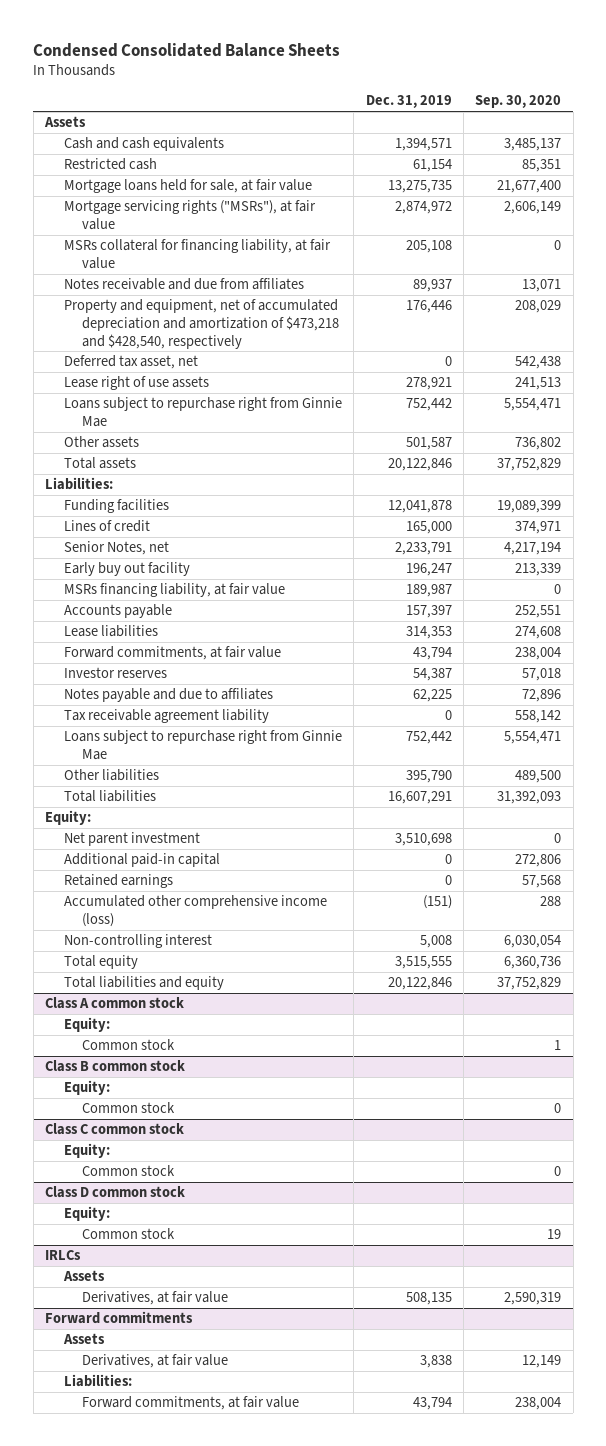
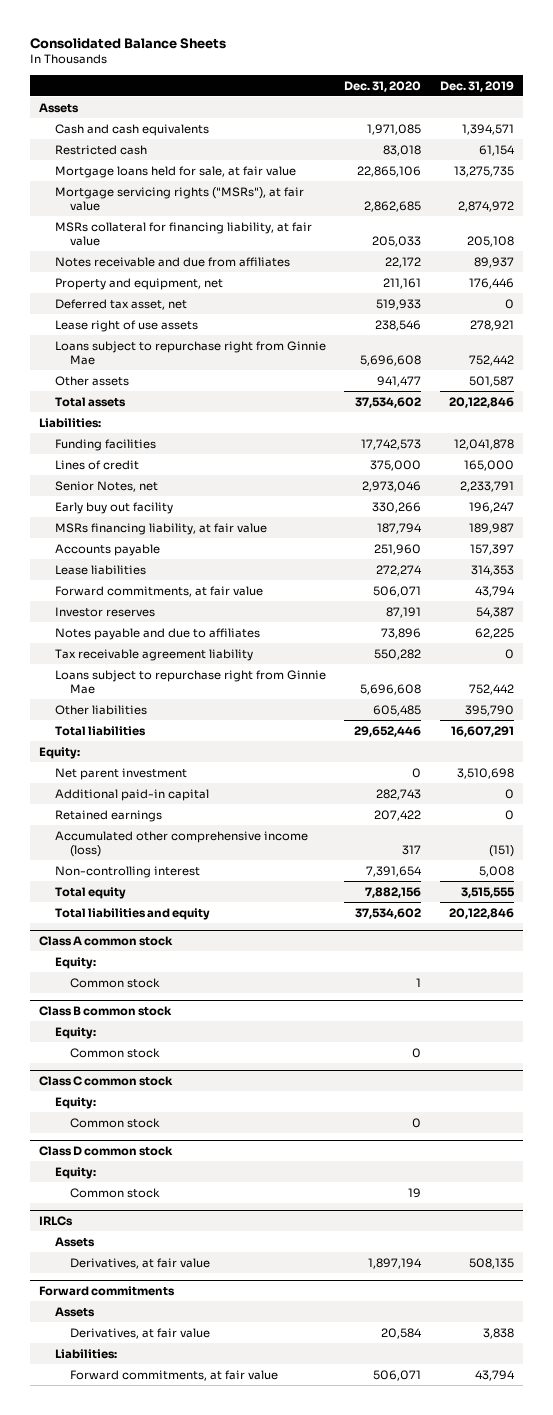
[33,42,341,57] Condensed Consolidated Balance Sheets -> [30,37,227,49] Consolidated Balance Sheets
[475,95,562,109] Sep. 30, 2020 -> none
none -> [344,80,422,92] Dec. 31, 2020
[63,299,340,349] Property and equipment, net of accumulated depreciation and amortization of $473,218 and $428,540, respectively -> [54,277,223,290] Property and equipment, net

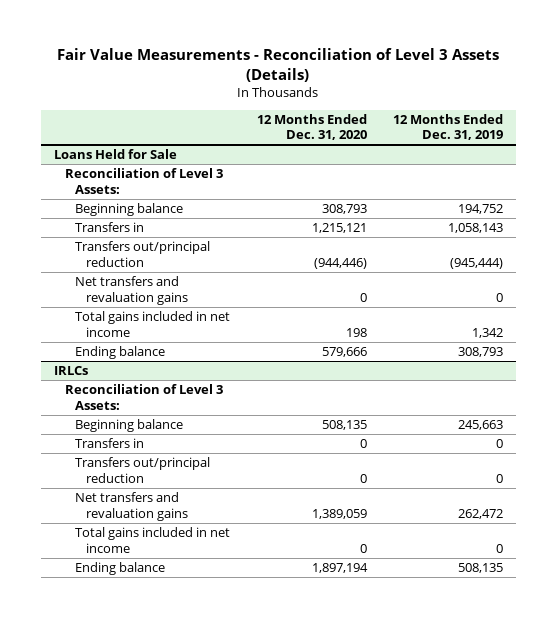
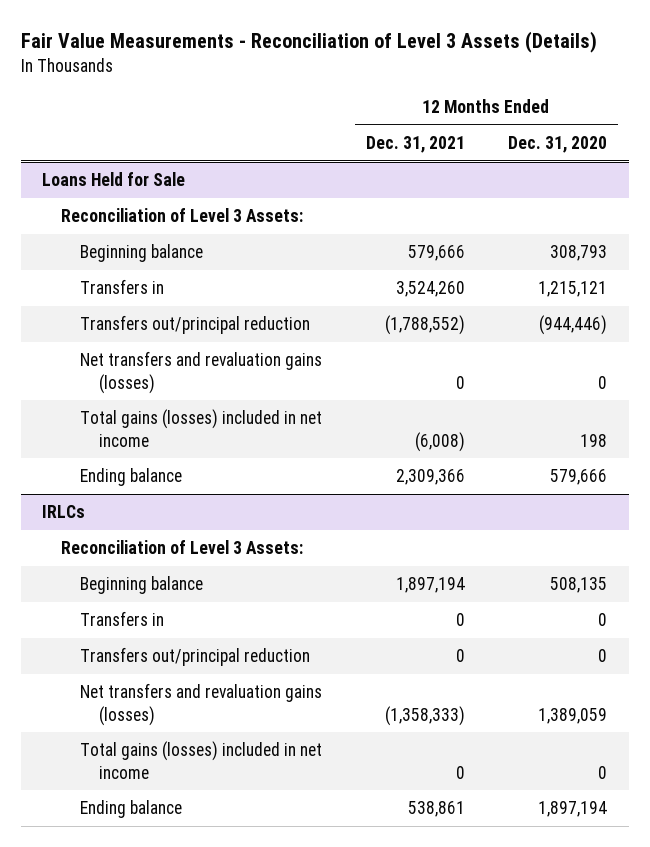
[392,113,503,141] 12 Months Ended Dec. 31, 2019 -> none
none -> [365,136,465,154] Dec. 31, 2021
[75,276,189,305] Net transfers and revaluation gains -> [80,351,323,394] Net transfers and revaluation gains (losses)
[75,311,231,337] Total gains included in net income -> [80,409,323,447] Total gains (losses) included in net income
[75,492,189,521] Net transfers and revaluation gains -> [80,683,323,726] Net transfers and revaluation gains (losses)
[75,527,231,553] Total gains included in net income -> [80,741,323,779] Total gains (losses) included in net income

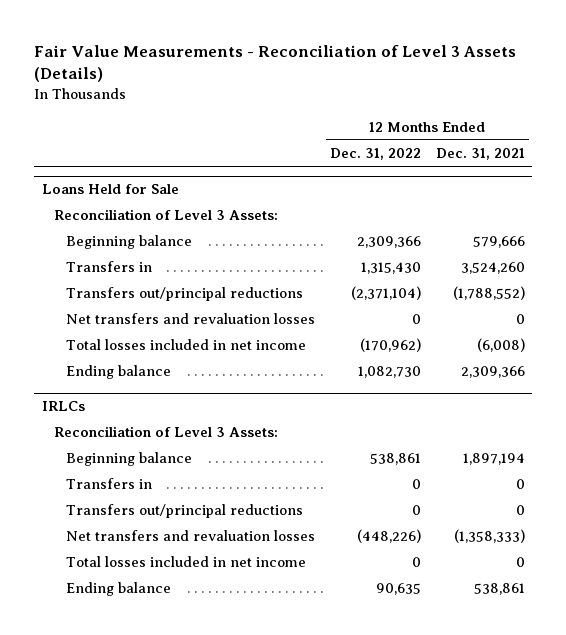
[508,136,608,154] Dec. 31, 2020 -> none
none -> [330,147,422,160] Dec. 31, 2022
[80,315,311,335] Transfers out/principal reduction -> [66,287,304,302] Transfers out/principal reductions
[80,351,323,394] Net transfers and revaluation gains (losses) -> [66,313,316,325] Net transfers and revaluation losses
[80,409,323,447] Total gains (losses) included in net income -> [66,339,307,351] Total losses included in net income
[80,647,311,667] Transfers out/principal reduction -> [66,504,304,519] Transfers out/principal reductions
[80,683,323,726] Net transfers and revaluation gains (losses) -> [66,530,316,542] Net transfers and revaluation losses
[80,741,323,779] Total gains (losses) included in net income -> [66,556,307,568] Total losses included in net income

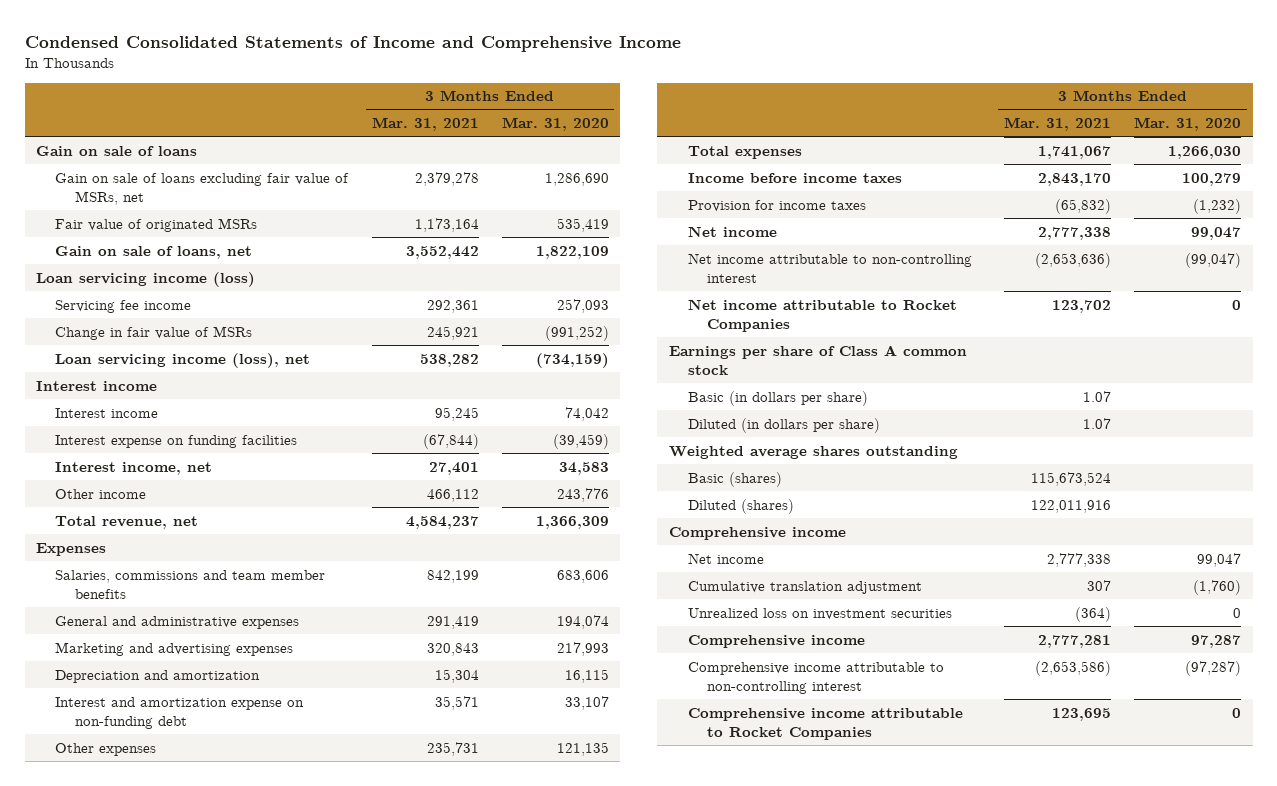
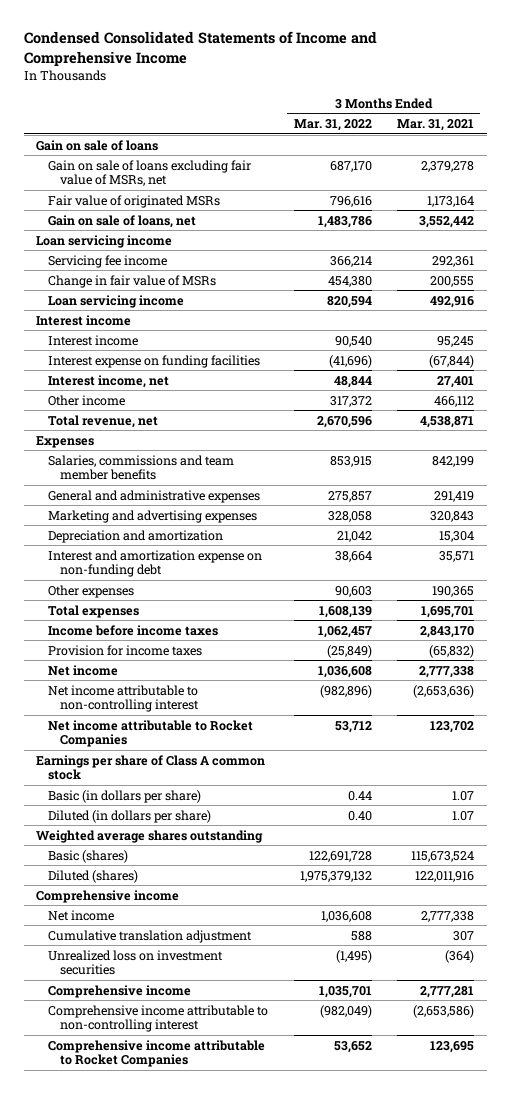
[501,117,609,132] Mar. 31, 2020 -> none
none -> [293,118,372,131] Mar. 31, 2022
[36,271,256,287] Loan servicing income (loss) -> [36,234,173,248] Loan servicing income
[426,325,479,340] 245,921 -> [429,275,474,287] 200,555
[55,352,311,368] Loan servicing income (loss), net -> [48,294,185,308] Loan servicing income
[419,353,479,367] 538,282 -> [429,295,474,308] 492,916
[405,515,479,529] 4,584,237 -> [419,415,474,428] 4,538,871
[426,741,479,756] 235,731 -> [431,585,474,597] 190,365
[1038,145,1112,159] 1,741,067 -> [420,605,474,618] 1,695,701

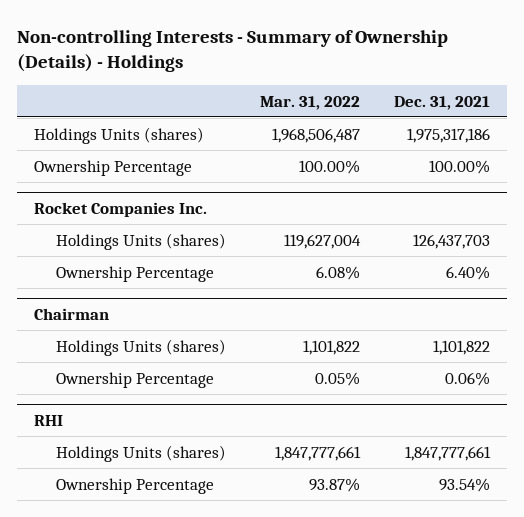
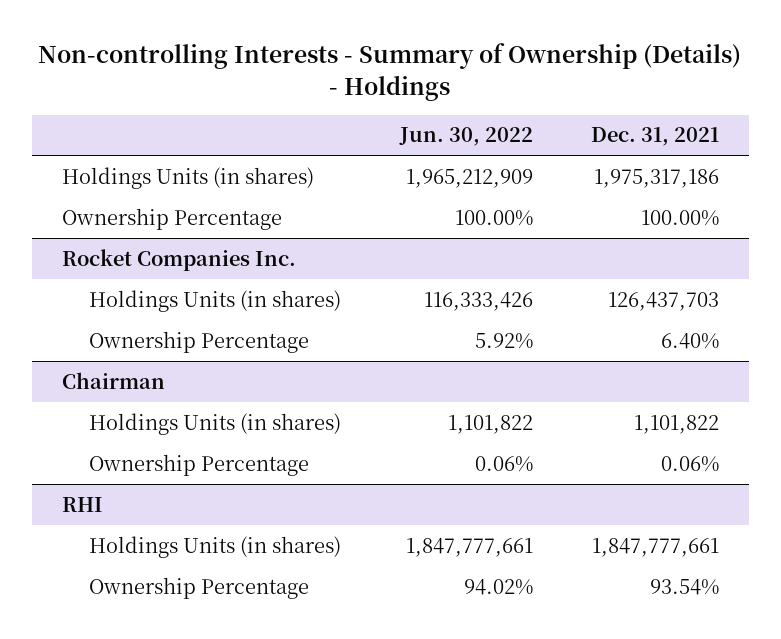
[259,95,360,110] Mar. 31, 2022 -> none
none -> [398,127,533,147] Jun. 30, 2022
[34,126,205,144] Holdings Units (shares) -> [61,166,314,189] Holdings Units (in shares)
[55,232,226,250] Holdings Units (shares) -> [89,289,342,312] Holdings Units (in shares)
[55,338,226,356] Holdings Units (shares) -> [89,412,342,435] Holdings Units (in shares)
[55,444,226,462] Holdings Units (shares) -> [89,535,342,558] Holdings Units (in shares)

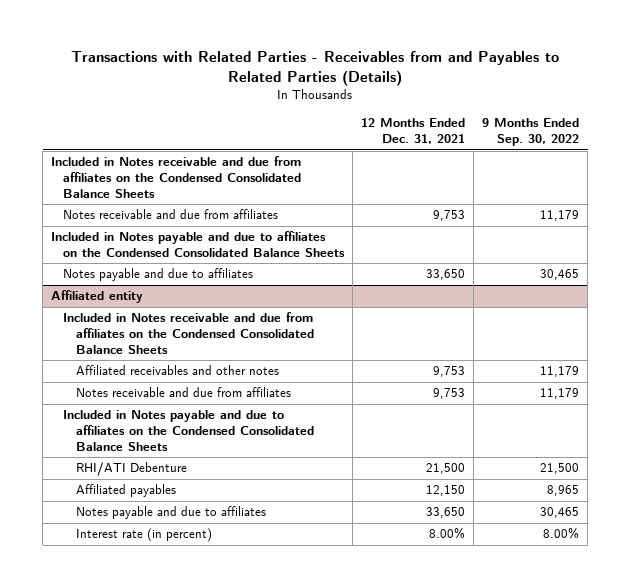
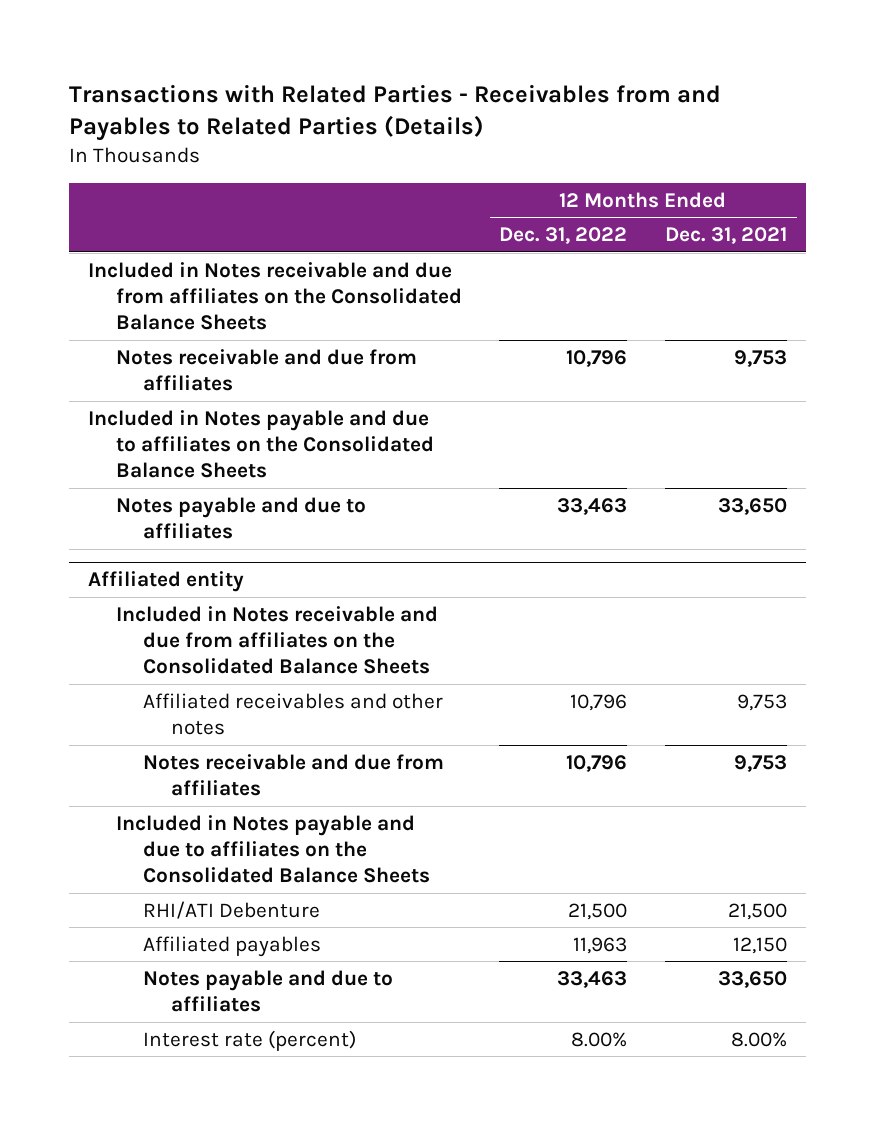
[482,118,580,147] 9 Months Ended Sep. 30, 2022 -> none
none -> [499,227,628,245] Dec. 31, 2022
[51,156,302,198] Included in Notes receivable and due from affiliates on the Condensed Consolidated Balance Sheets -> [88,261,462,331] Included in Notes receivable and due from affiliates on the Consolidated Balance Sheets
[51,231,346,258] Included in Notes payable and due to affiliates on the Condensed Consolidated Balance Sheets -> [88,409,434,479] Included in Notes payable and due to affiliates on the Consolidated Balance Sheets
[63,312,314,354] Included in Notes receivable and due from affiliates on the Condensed Consolidated Balance Sheets -> [115,605,438,675] Included in Notes receivable and due from affiliates on the Consolidated Balance Sheets
[63,410,314,451] Included in Notes payable and due to affiliates on the Condensed Consolidated Balance Sheets -> [115,814,431,884] Included in Notes payable and due to affiliates on the Consolidated Balance Sheets
[75,528,212,543] Interest rate (in percent) -> [143,1029,357,1051] Interest rate (percent)

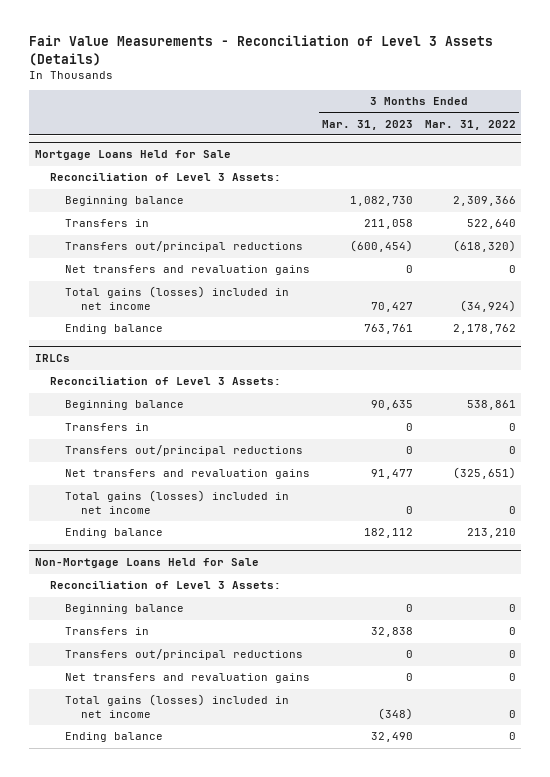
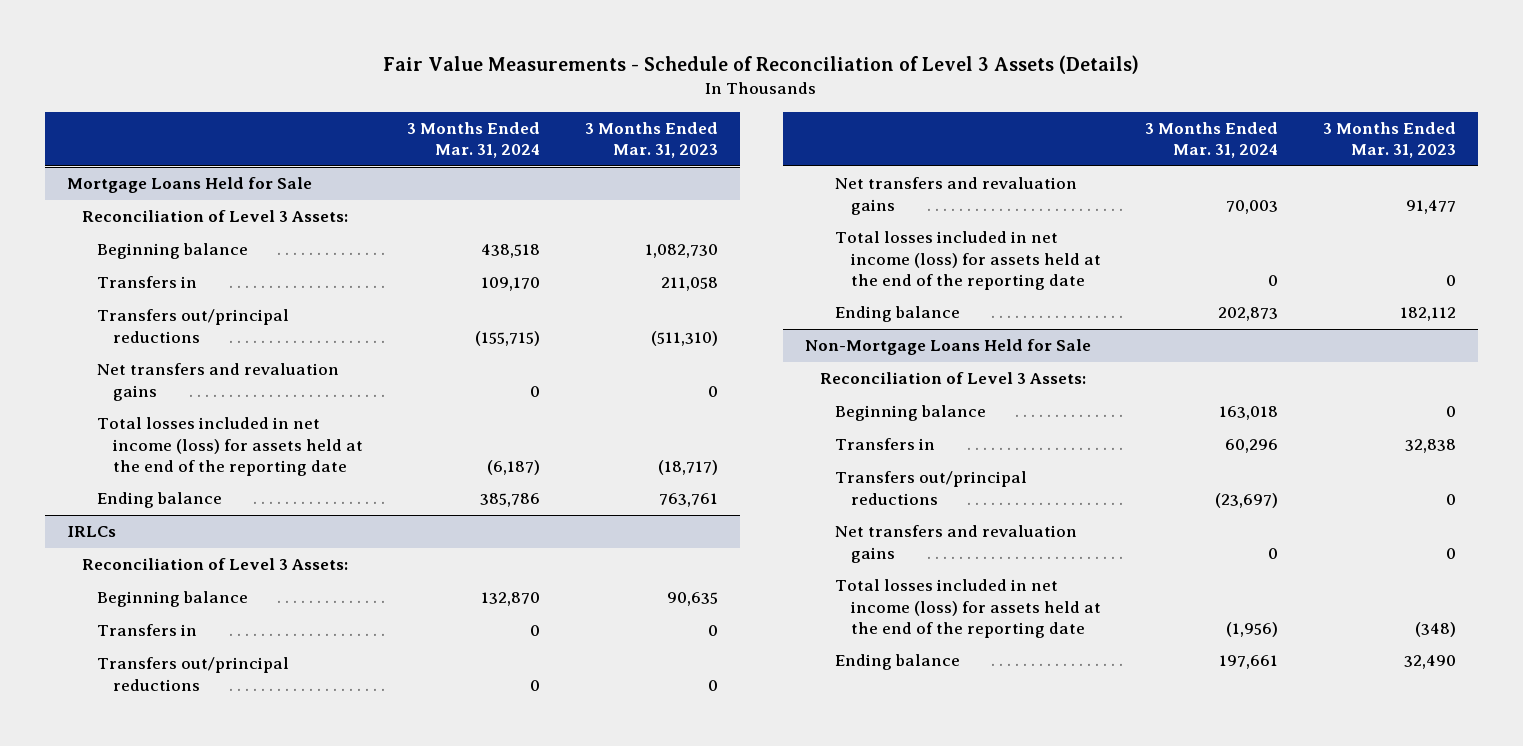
[28,35,493,66] Fair Value Measurements - Reconciliation of Level 3 Assets (Details) -> [383,55,1140,75] Fair Value Measurements - Schedule of Reconciliation of Level 3 Assets (Details)
[424,119,516,130] Mar. 31, 2022 -> none
none -> [407,121,541,159] 3 Months Ended Mar. 31, 2024
[349,240,413,253] (600,454) -> [650,330,718,346] (511,310)
[65,286,290,311] Total gains (losses) included in net income -> [97,417,363,476] Total losses included in net income (loss) for assets held at the end of the reporting date
[370,302,413,313] 70,427 -> [657,459,718,475] (18,717)
[65,490,290,515] Total gains (losses) included in net income -> [835,231,1101,290] Total losses included in net income (loss) for assets held at the end of the reporting date
[65,694,290,719] Total gains (losses) included in net income -> [835,579,1101,638] Total losses included in net income (loss) for assets held at the end of the reporting date

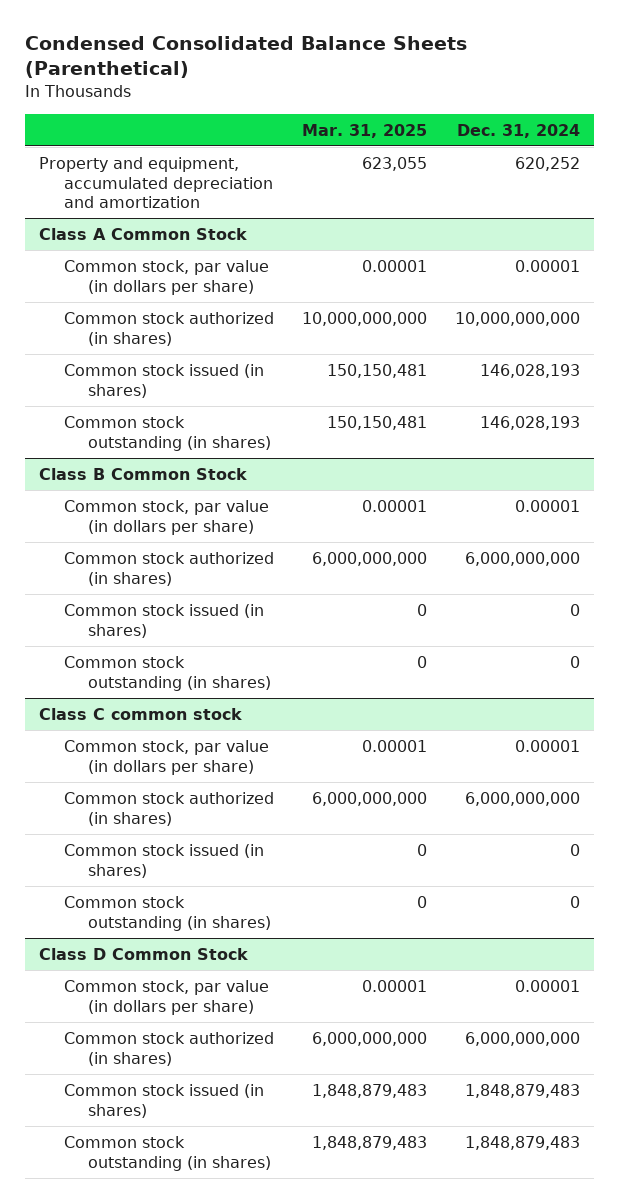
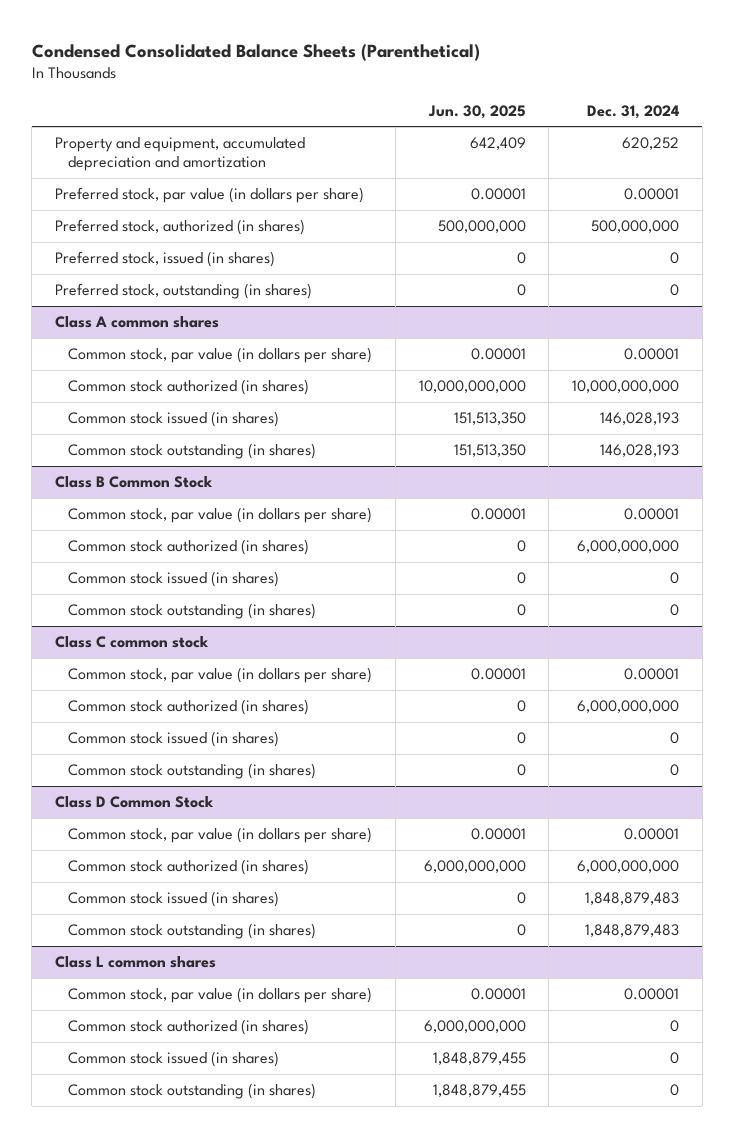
[301,123,427,138] Mar. 31, 2025 -> none
none -> [427,104,526,119] Jun. 30, 2025
none -> [54,187,364,204] Preferred stock, par value (in dollars per share)
none -> [54,219,305,236] Preferred stock, authorized (in shares)
none -> [54,251,275,268] Preferred stock, issued (in shares)
none -> [54,283,312,300] Preferred stock, outstanding (in shares)
[39,228,248,241] Class A Common Stock -> [54,316,219,329] Class A common shares
none -> [54,956,216,969] Class L common shares
none -> [68,987,373,1004] Common stock, par value (in dollars per share)
none -> [68,1019,310,1036] Common stock authorized (in shares)
none -> [68,1051,280,1068] Common stock issued (in shares)
none -> [68,1083,317,1100] Common stock outstanding (in shares)

